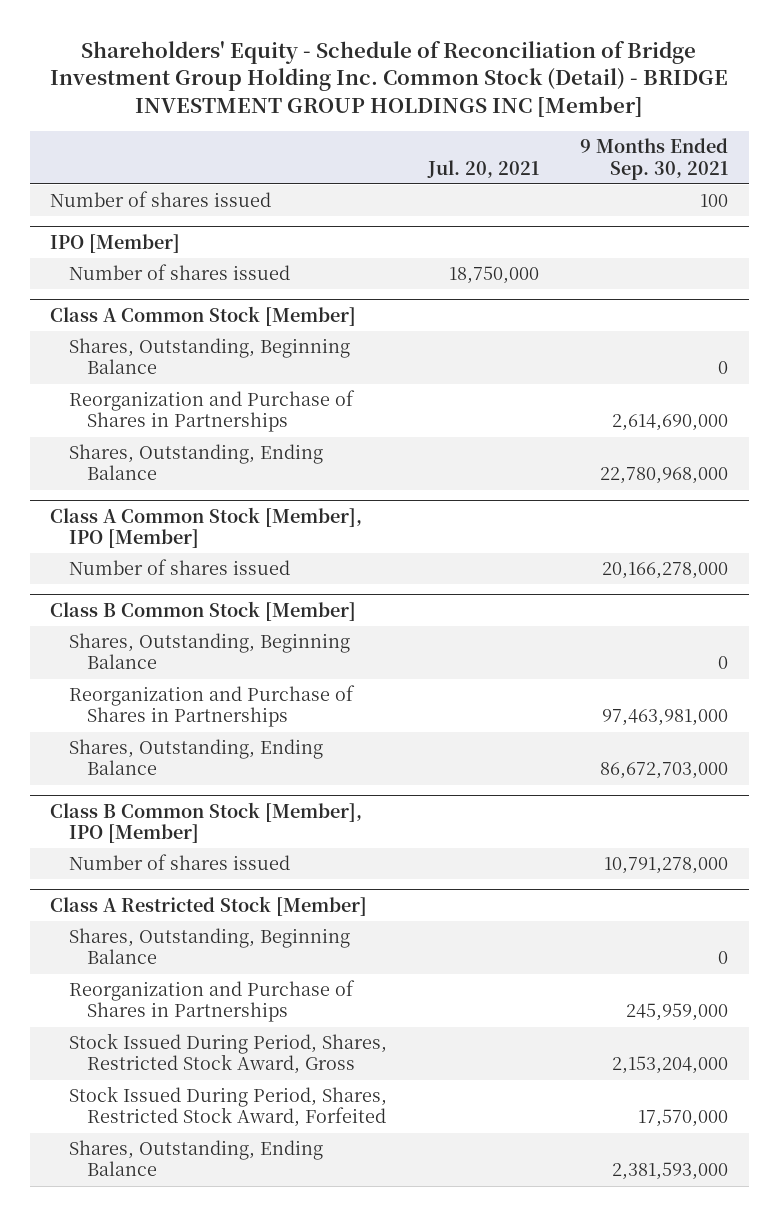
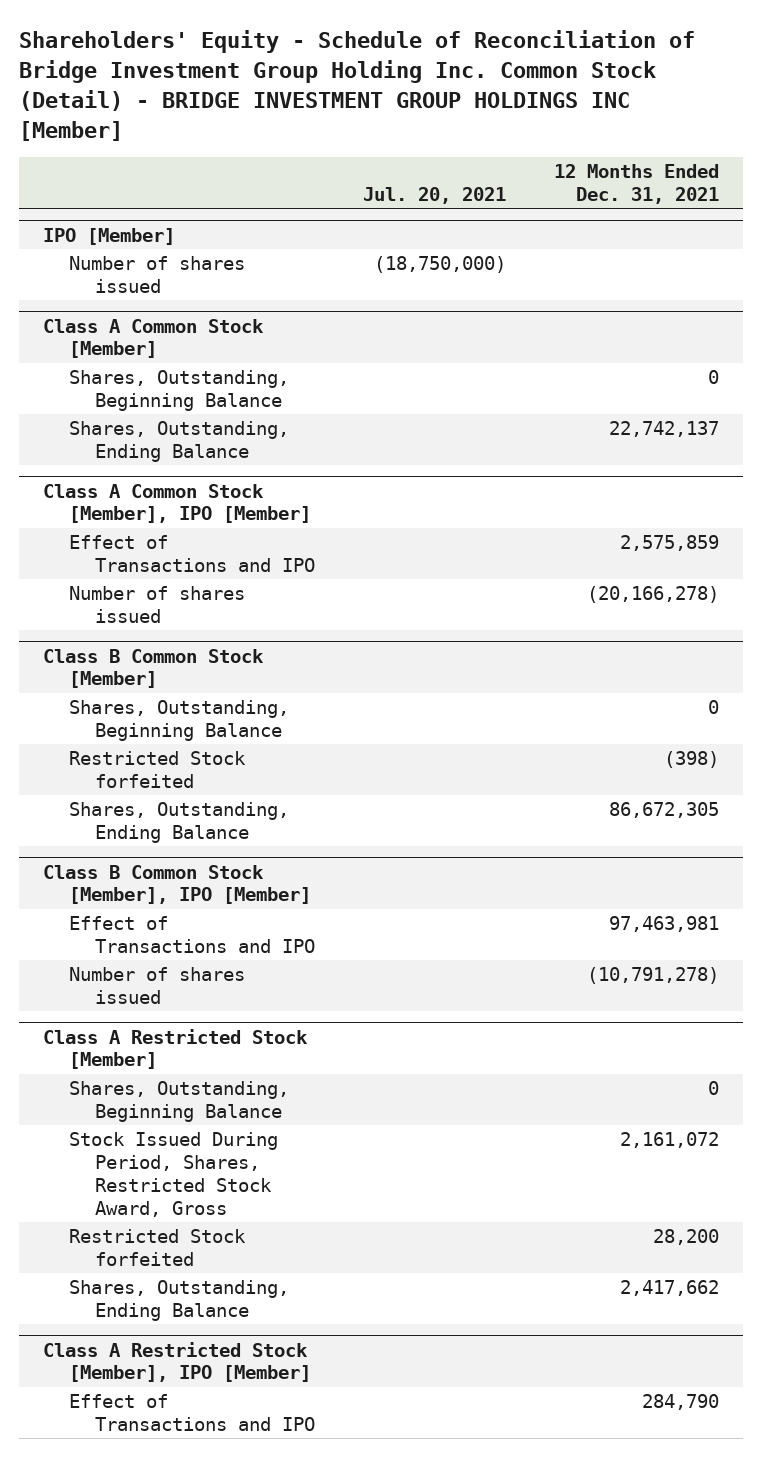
[580,138,729,180] 9 Months Ended Sep. 30, 2021 -> none
none -> [554,164,720,205] 12 Months Ended Dec. 31, 2021
[50,191,272,208] Number of shares issued -> none
[449,266,540,285] 18,750,000 -> [374,256,507,274] (18,750,000)
[68,390,355,433] Reorganization and Purchase of Shares in Partnerships -> none
none -> [68,535,315,573] Effect of Transactions and IPO
[68,685,355,728] Reorganization and Purchase of Shares in Partnerships -> none
none -> [68,751,246,789] Restricted Stock forfeited
none -> [68,916,315,954] Effect of Transactions and IPO
[68,980,355,1023] Reorganization and Purchase of Shares in Partnerships -> none
[68,1086,387,1128] Stock Issued During Period, Shares, Restricted Stock Award, Forfeited -> none
none -> [68,1229,246,1267] Restricted Stock forfeited
none -> [42,1341,311,1383] Class A Restricted Stock [Member], IPO [Member]
none -> [68,1394,315,1432] Effect of Transactions and IPO

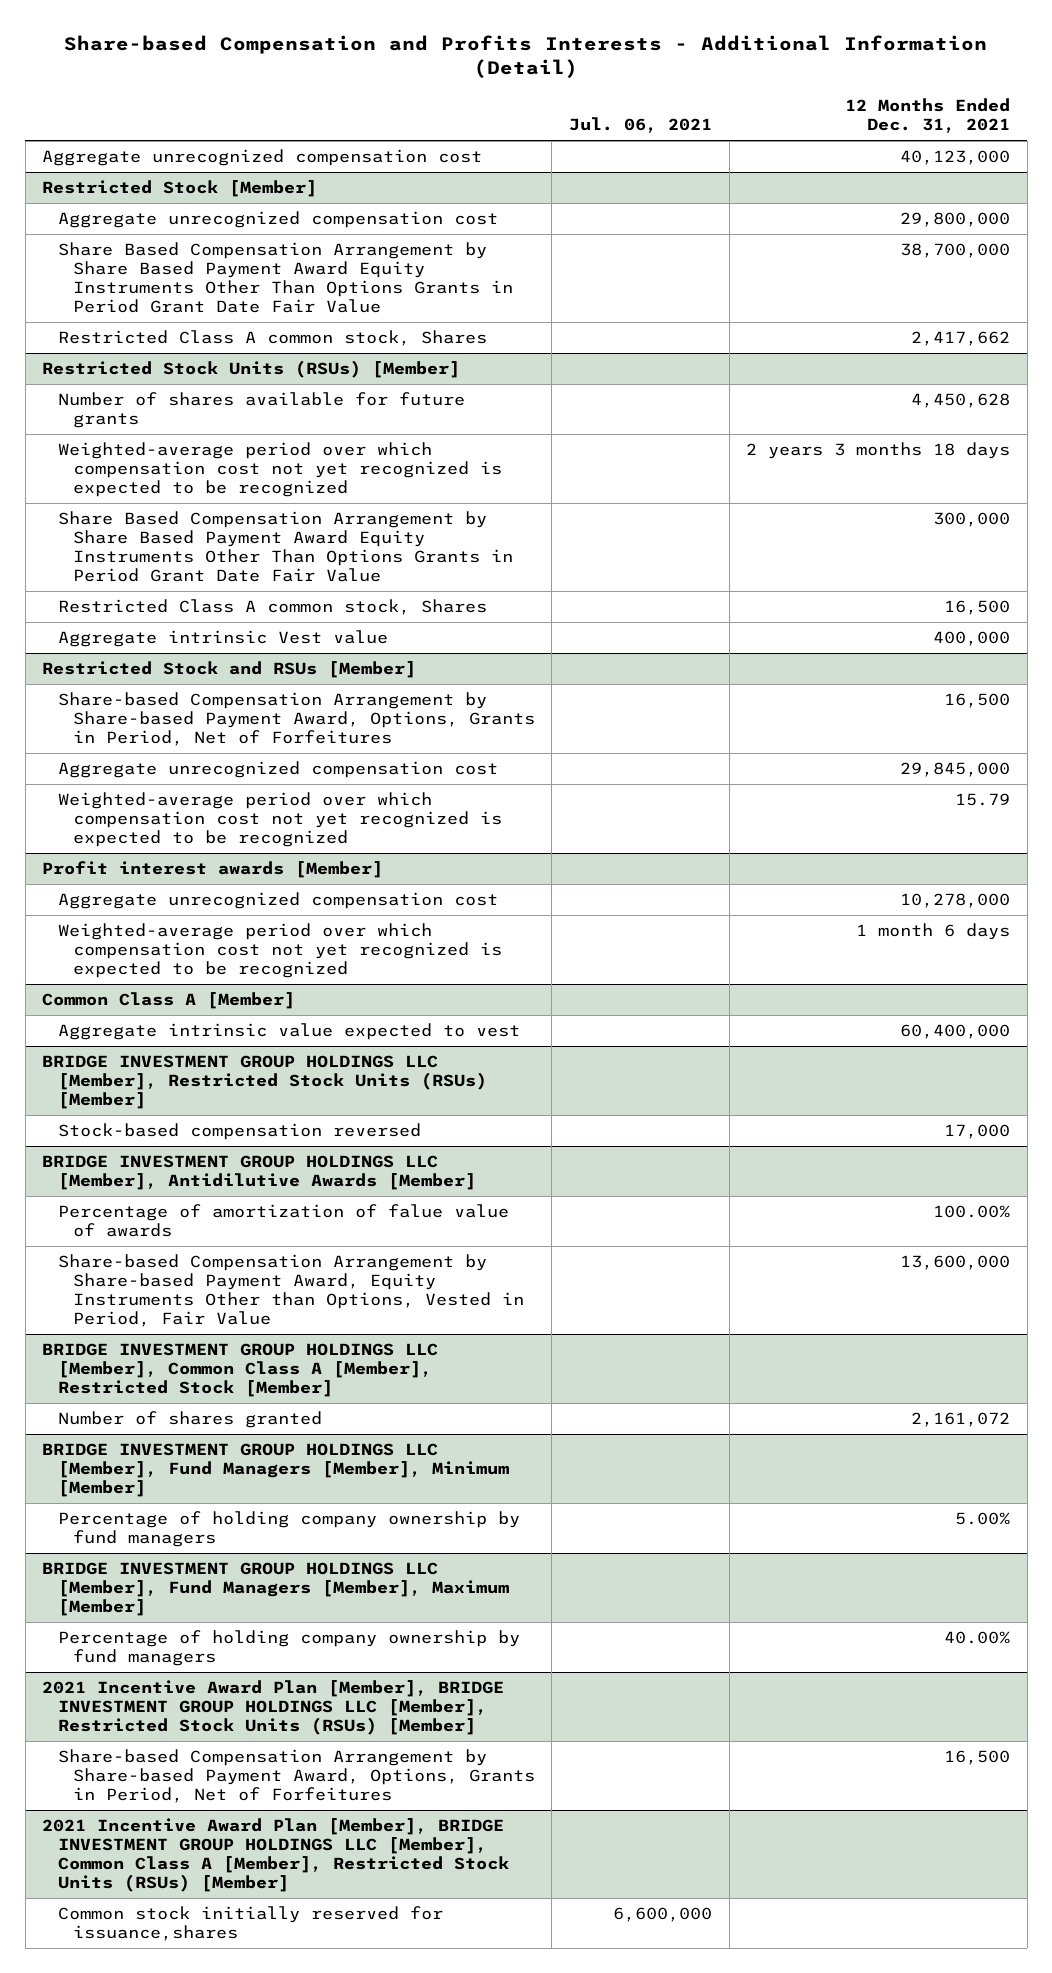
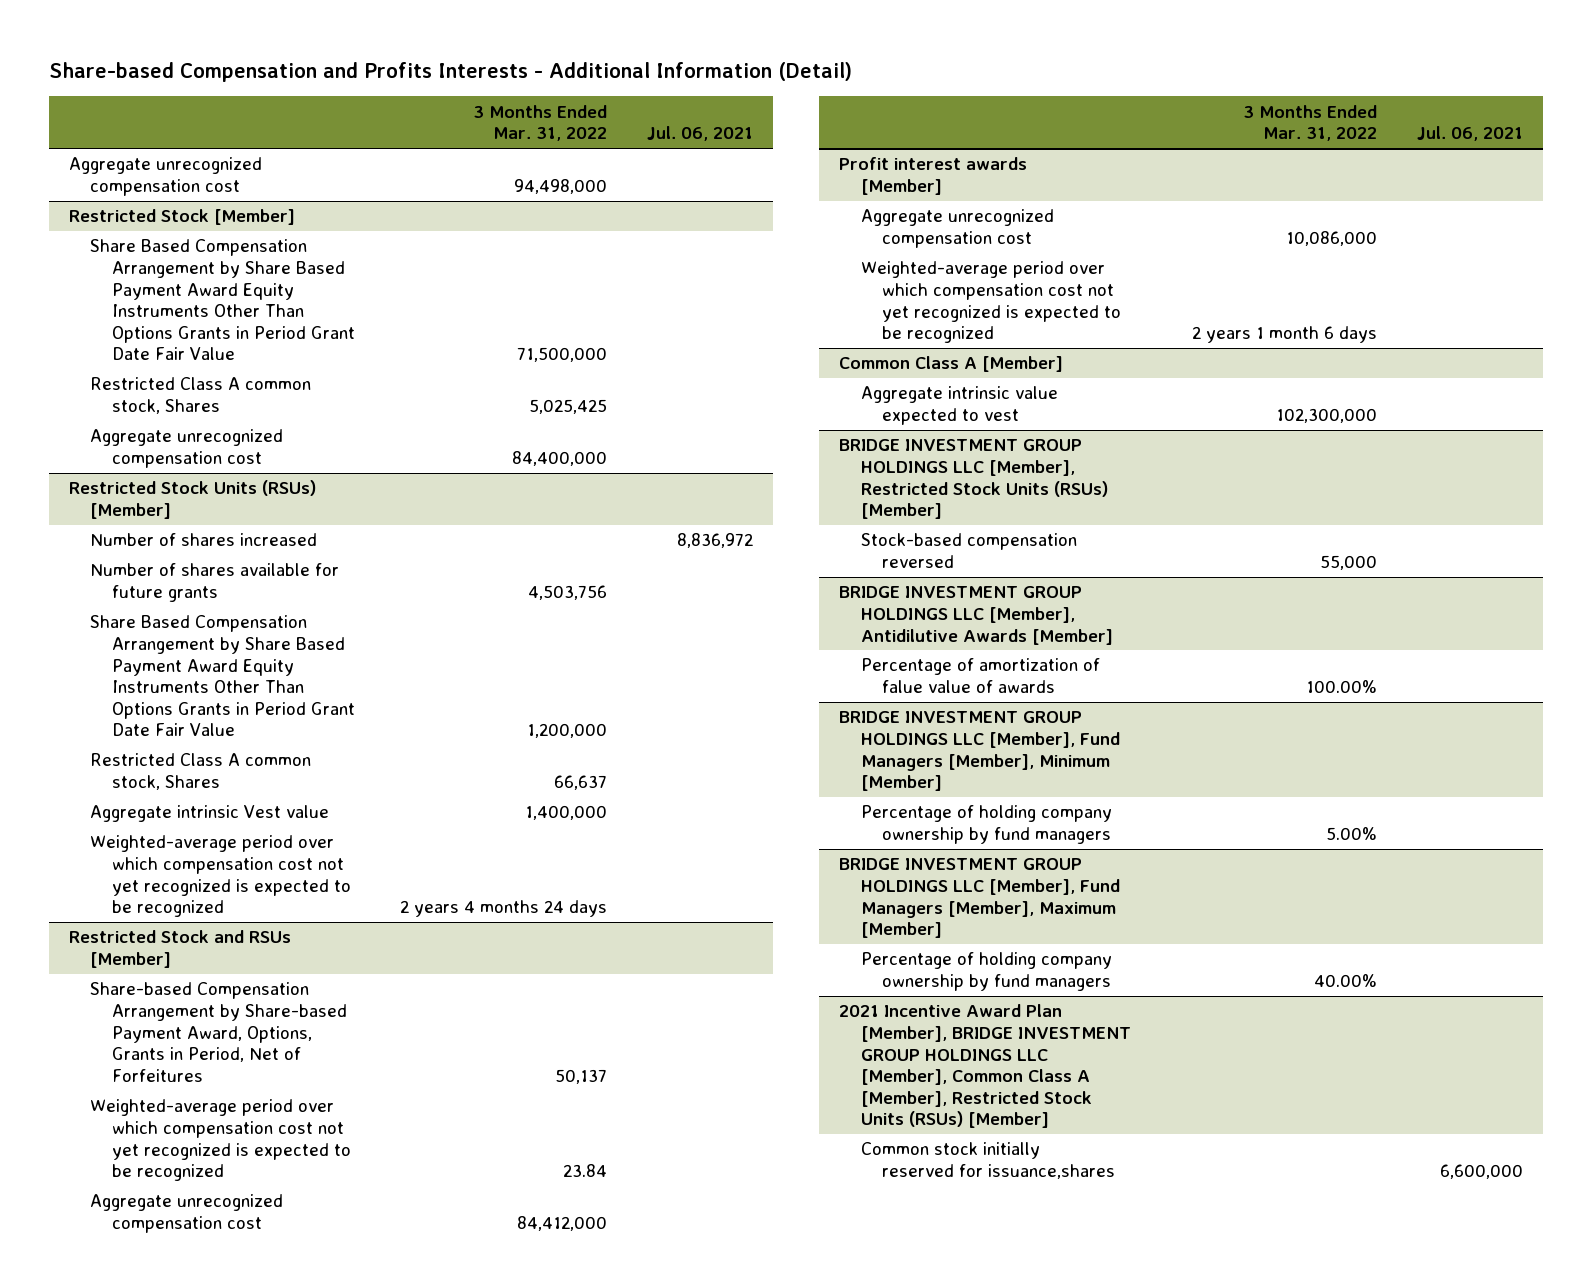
[845,98,1011,134] 12 Months Ended Dec. 31, 2021 -> none
none -> [473,104,608,142] 3 Months Ended Mar. 31, 2022
[57,211,498,229] Aggregate unrecognized compensation cost -> [90,429,284,468] Aggregate unrecognized compensation cost
none -> [90,533,318,547] Number of shares increased
[57,442,502,497] Weighted-average period over which compensation cost not yet recognized is expected to be recognized -> [90,835,351,918] Weighted-average period over which compensation cost not yet recognized is expected to be recognized
[57,761,498,779] Aggregate unrecognized compensation cost -> [90,1194,284,1233] Aggregate unrecognized compensation cost
[57,1254,524,1327] Share-based Compensation Arrangement by Share-based Payment Award, Equity Instruments Other than Options, Vested in Period, Fair Value -> none
[42,1343,439,1397] BRIDGE INVESTMENT GROUP HOLDINGS LLC [Member], Common Class A [Member], Restricted Stock [Member] -> none
[57,1411,322,1429] Number of shares granted -> none
[42,1680,505,1735] 2021 Incentive Award Plan [Member], BRIDGE INVESTMENT GROUP HOLDINGS LLC [Member], Restricted Stock Units (RSUs) [Member] -> none
[57,1749,535,1803] Share-based Compensation Arrangement by Share-based Payment Award, Options, Grants in Period, Net of Forfeitures -> none

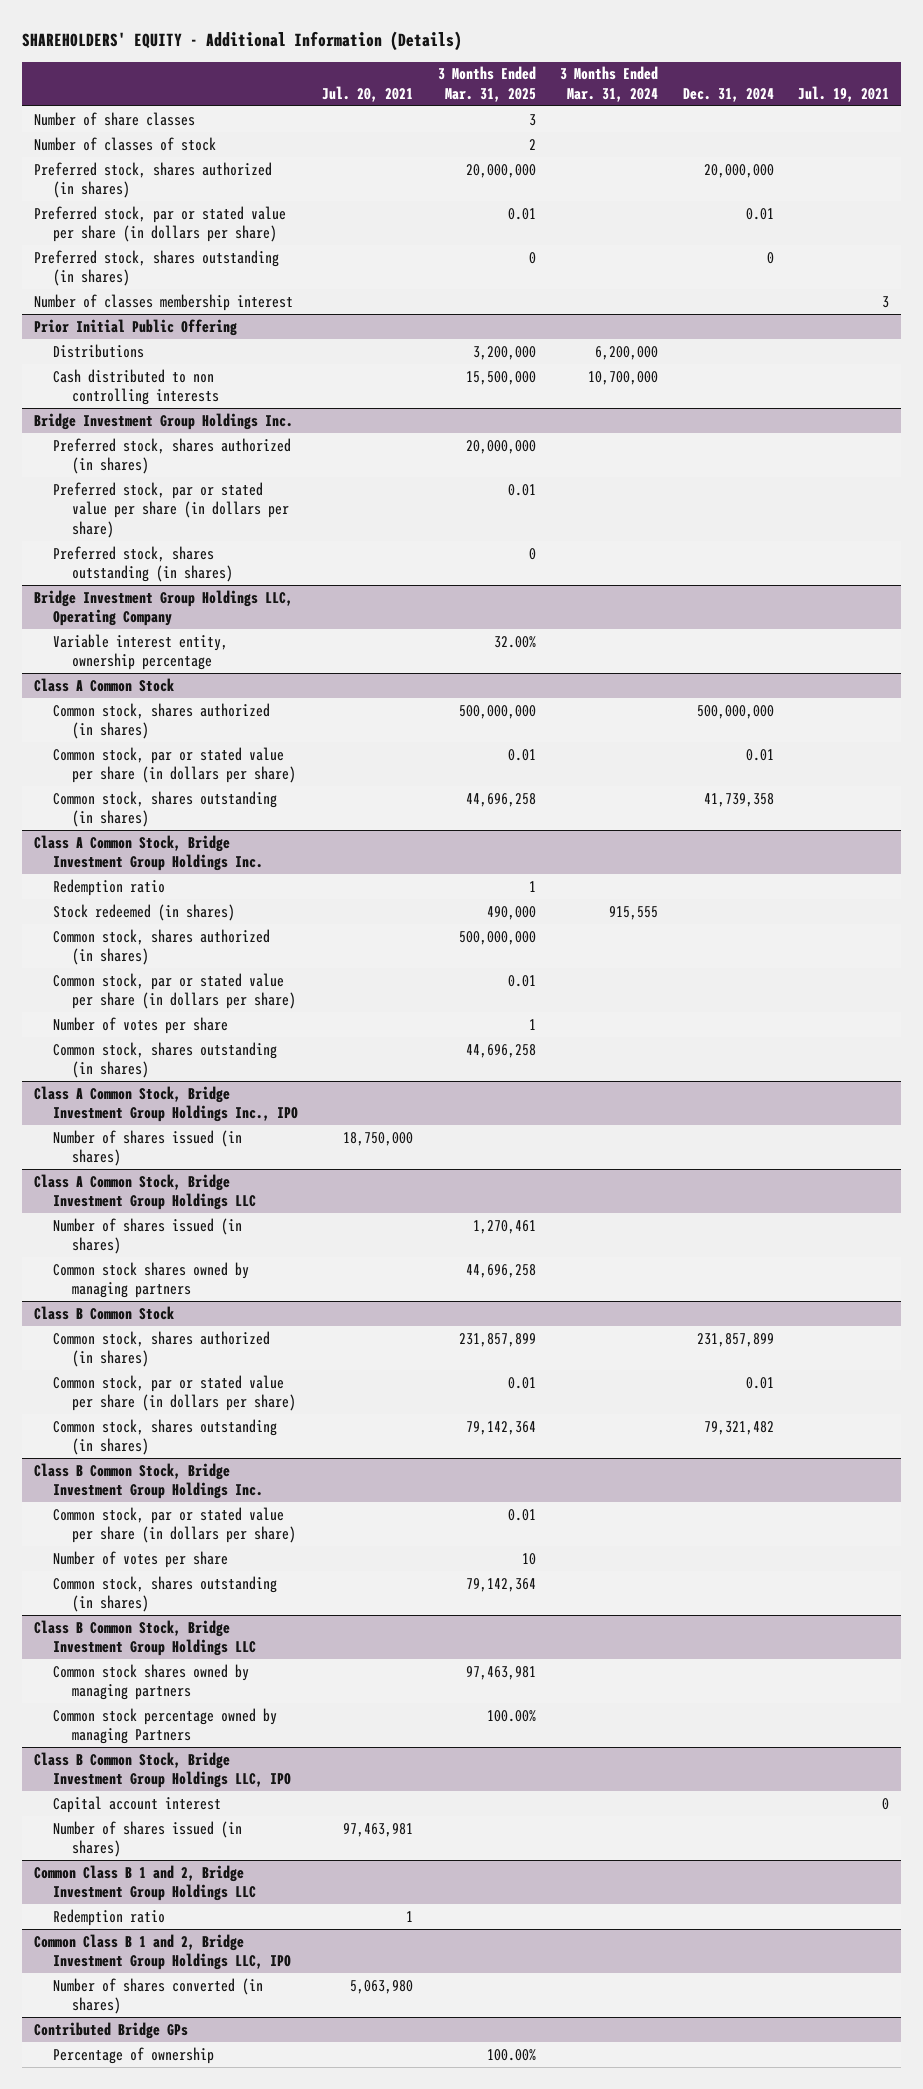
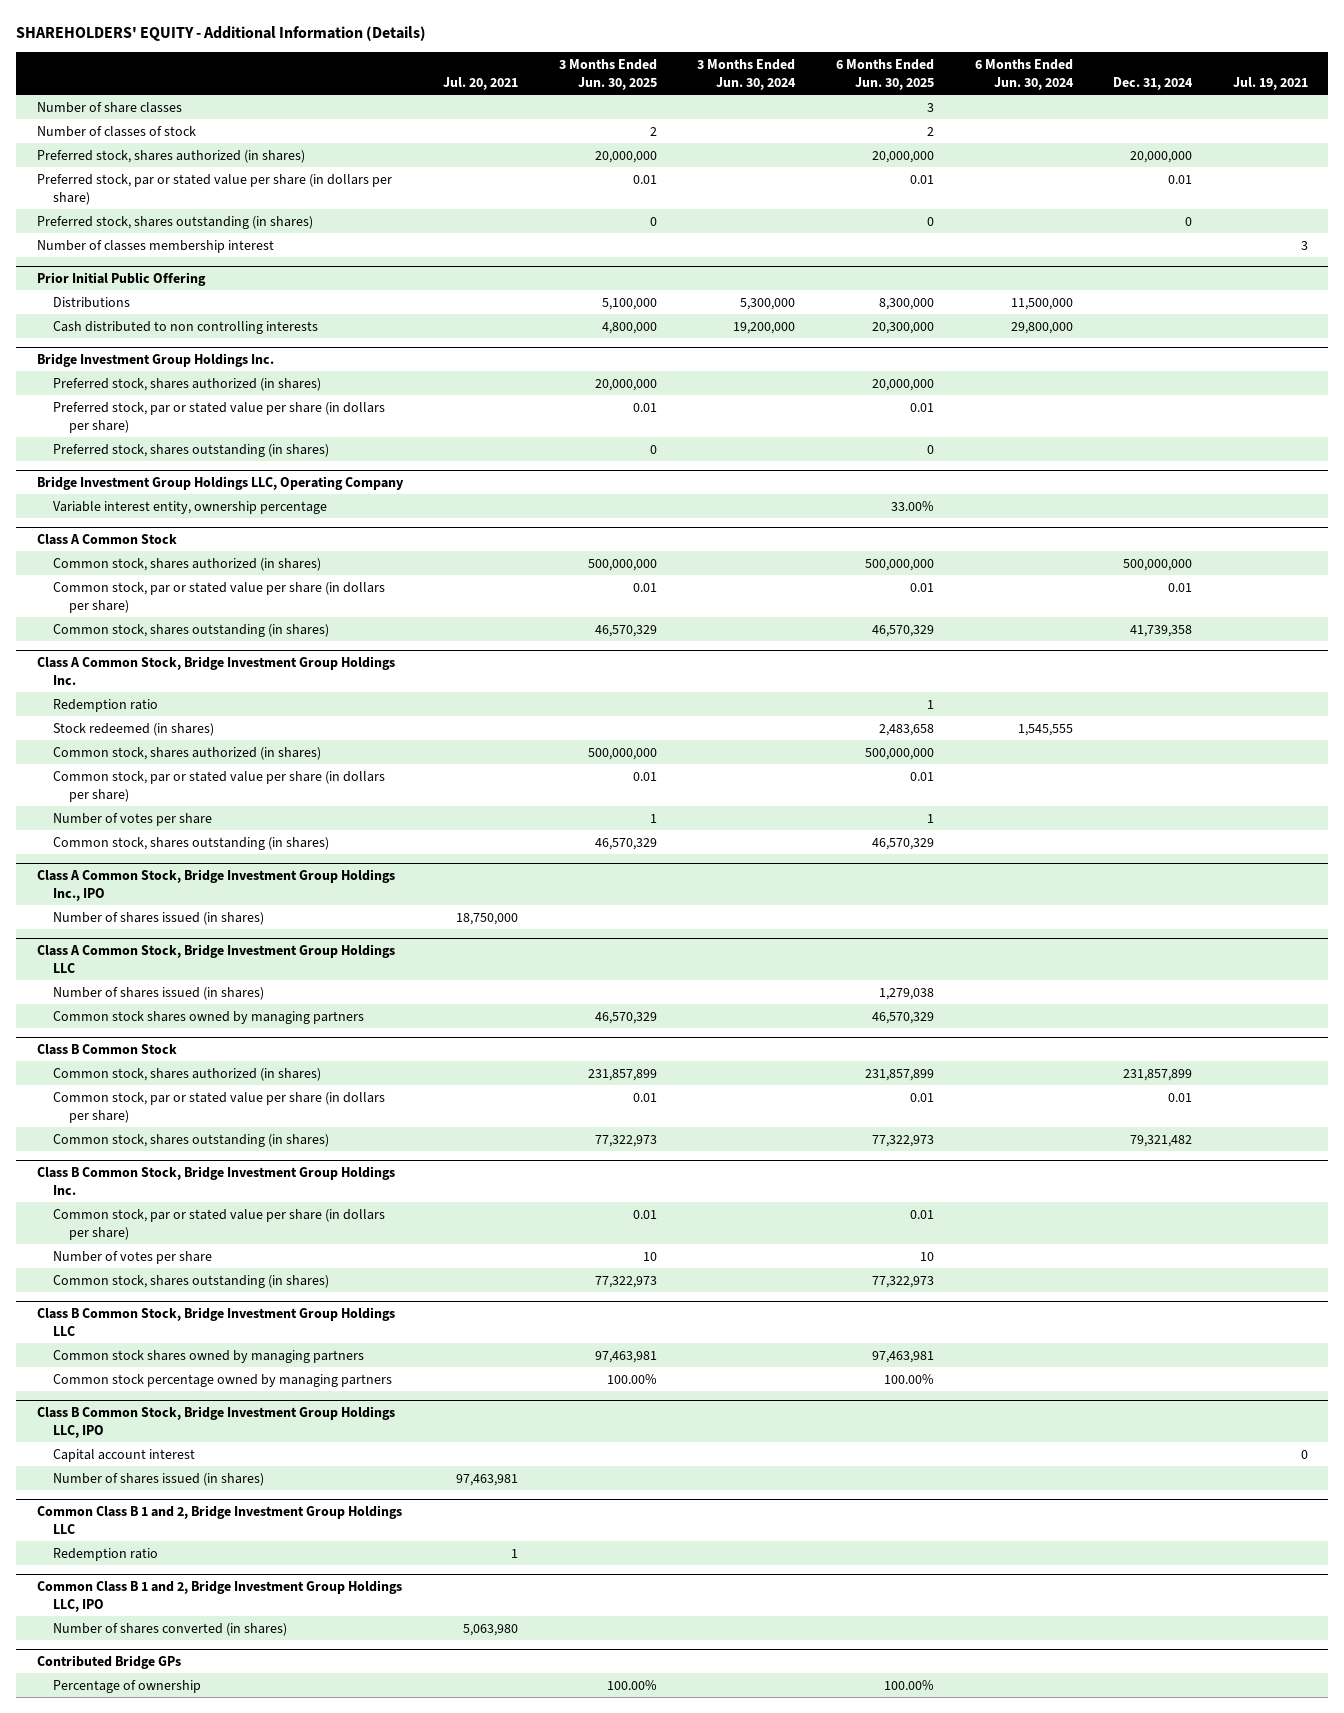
[437,66,536,102] 3 Months Ended Mar. 31, 2025 -> none
[560,66,659,102] 3 Months Ended Mar. 31, 2024 -> none
none -> [558,58,657,90] 3 Months Ended Jun. 30, 2025
none -> [697,58,797,90] 3 Months Ended Jun. 30, 2024
none -> [835,58,934,90] 6 Months Ended Jun. 30, 2025
none -> [974,58,1074,90] 6 Months Ended Jun. 30, 2024
[53,1707,278,1745] Common stock percentage owned by managing Partners -> [53,1373,393,1387] Common stock percentage owned by managing partners

